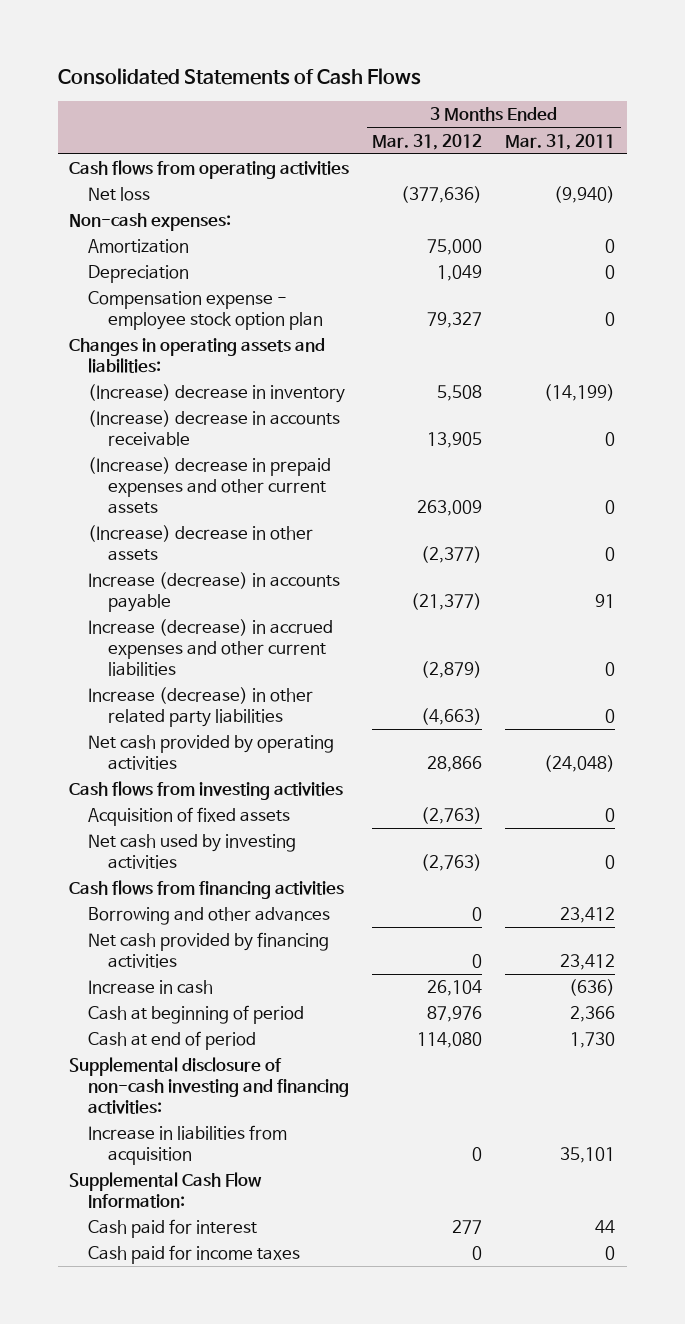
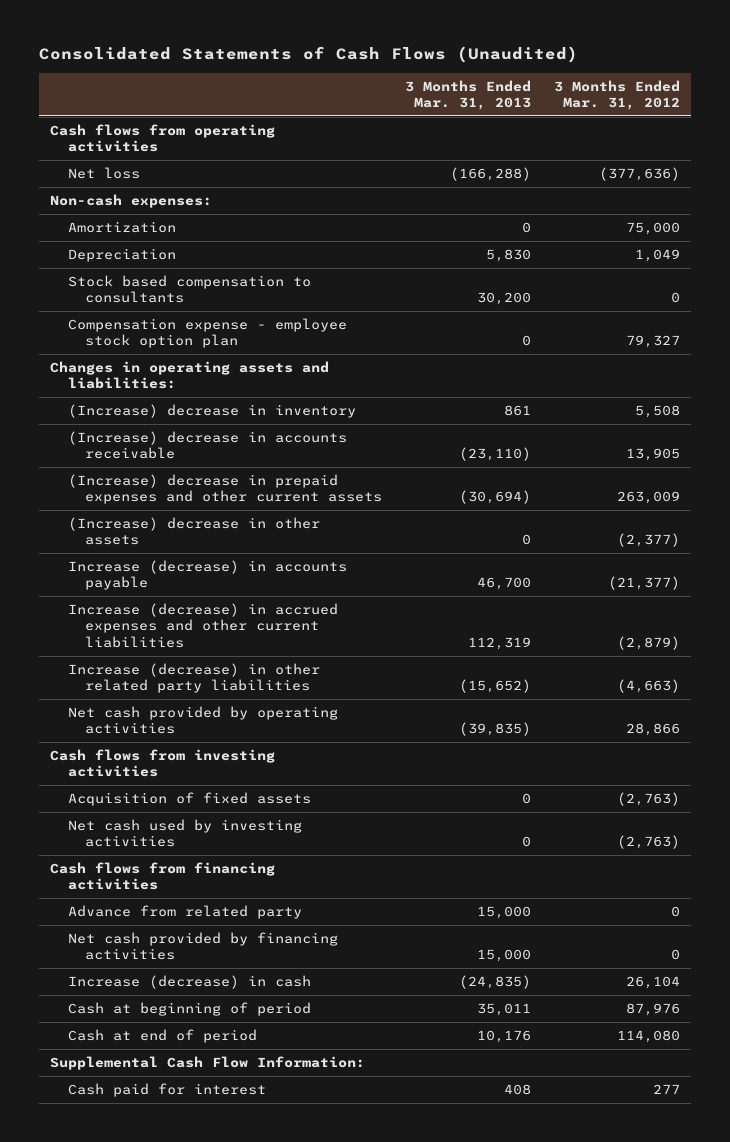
[57,68,421,86] Consolidated Statements of Cash Flows -> [38,46,578,64] Consolidated Statements of Cash Flows (Unaudited)
[505,133,616,150] Mar. 31, 2011 -> none
none -> [404,79,531,110] 3 Months Ended Mar. 31, 2013
none -> [67,274,311,304] Stock based compensation to consultants
[88,907,331,926] Borrowing and other advances -> none
none -> [67,904,302,919] Advance from related party
[88,980,214,995] Increase in cash -> [67,974,311,989] Increase (decrease) in cash
[69,1057,350,1114] Supplemental disclosure of non-cash investing and financing activities: -> none
[88,1125,288,1165] Increase in liabilities from acquisition -> none
[88,1245,301,1265] Cash paid for income taxes -> none

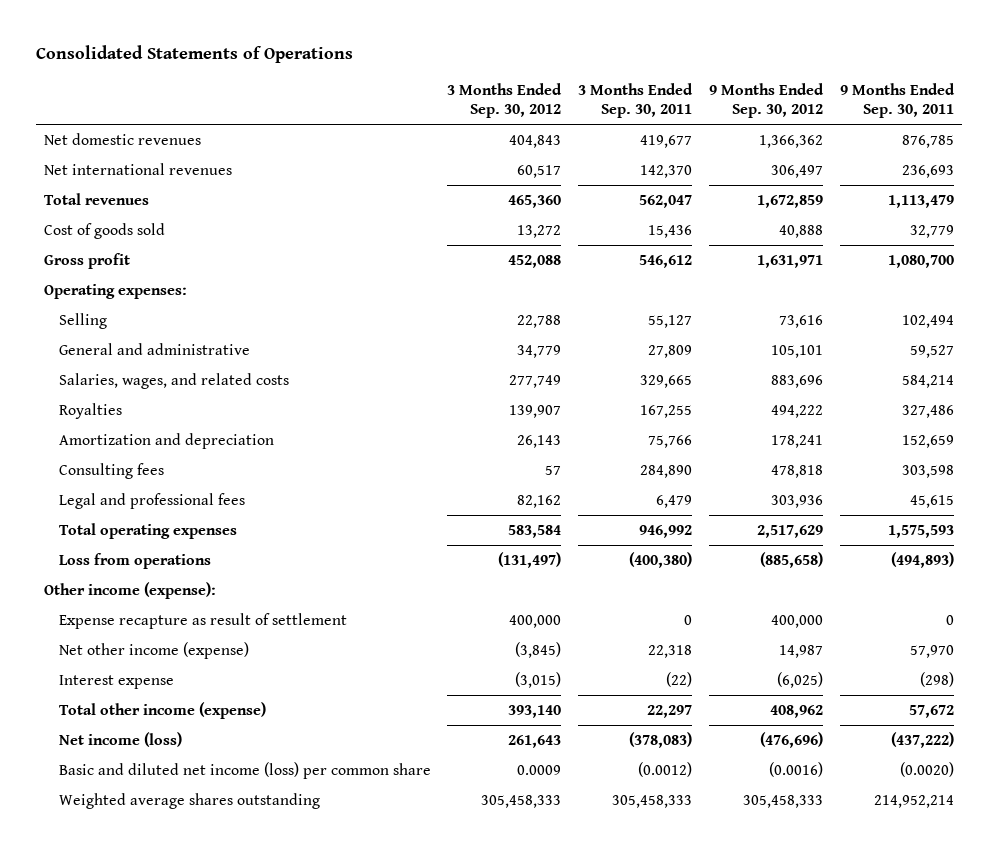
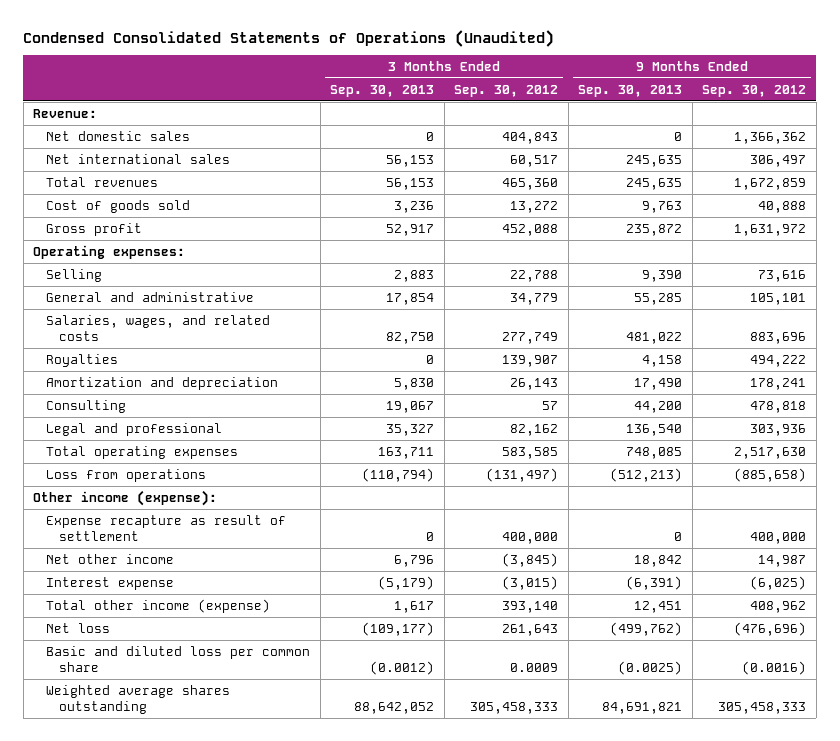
[35,45,353,64] Consolidated Statements of Operations -> [23,29,555,47] Condensed Consolidated Statements of Operations (Unaudited)
[578,82,694,118] 3 Months Ended Sep. 30, 2011 -> none
[839,82,955,118] 9 Months Ended Sep. 30, 2011 -> none
none -> [330,84,435,97] Sep. 30, 2013
none -> [578,84,683,97] Sep. 30, 2013
none -> [33,108,98,118] Revenue:
[43,132,201,145] Net domestic revenues -> [46,130,191,141] Net domestic sales
[43,162,232,175] Net international revenues -> [46,153,231,164] Net international sales
[757,254,824,268] 1,631,971 -> [734,223,807,236] 1,631,972
[58,462,164,479] Consulting fees -> [46,399,127,413] Consulting
[58,492,245,509] Legal and professional fees -> [46,422,223,436] Legal and professional
[508,524,562,538] 583,584 -> [502,446,559,459] 583,585
[757,524,824,538] 2,517,629 -> [734,446,807,459] 2,517,630
[58,641,249,659] Net other income (expense) -> [46,553,175,564] Net other income
[58,731,182,747] Net income (loss) -> [46,622,111,633] Net loss
[58,761,431,779] Basic and diluted net income (loss) per common share -> [46,645,311,672] Basic and diluted loss per common share

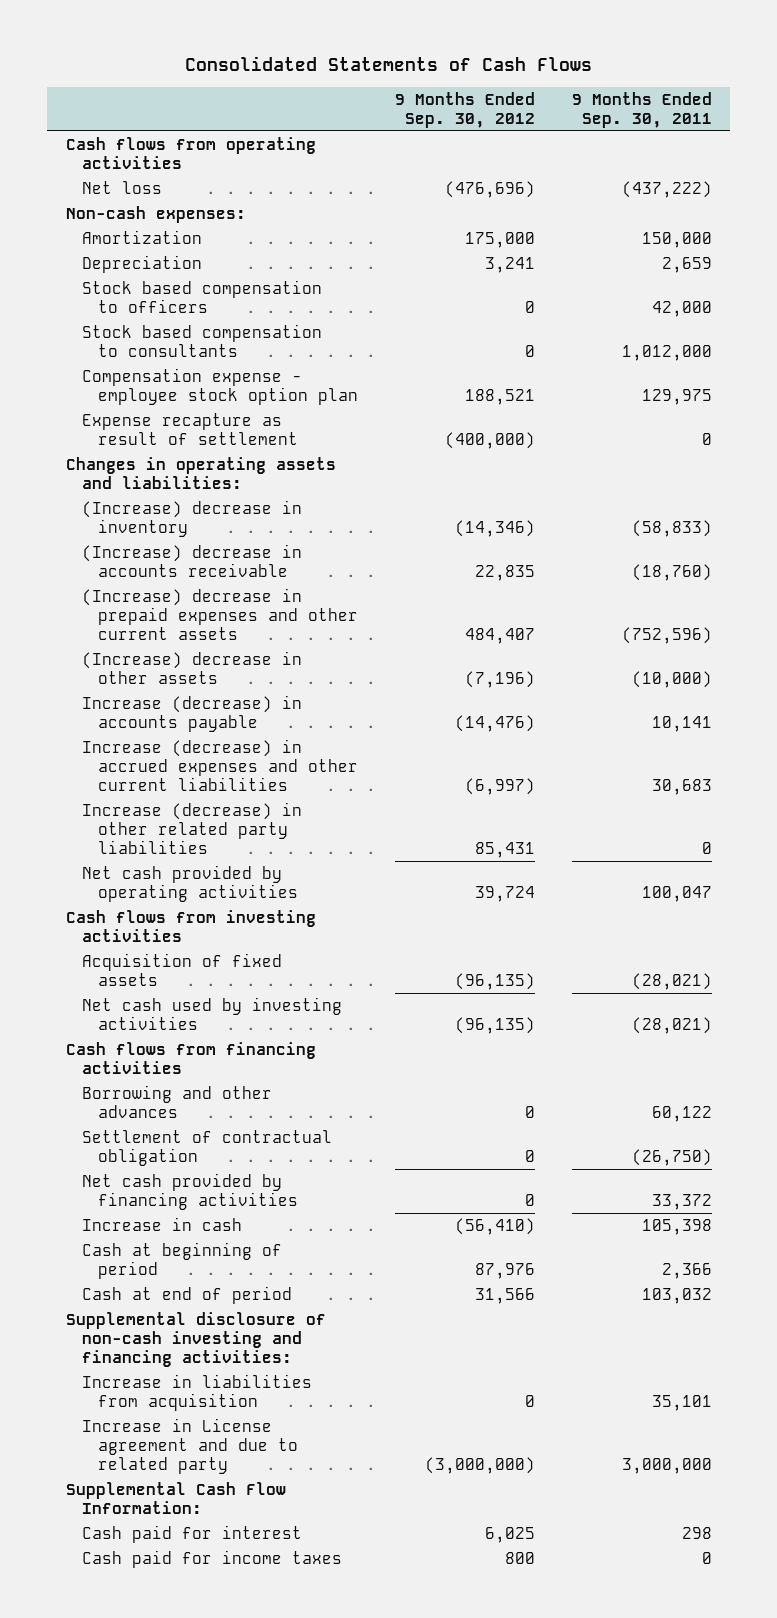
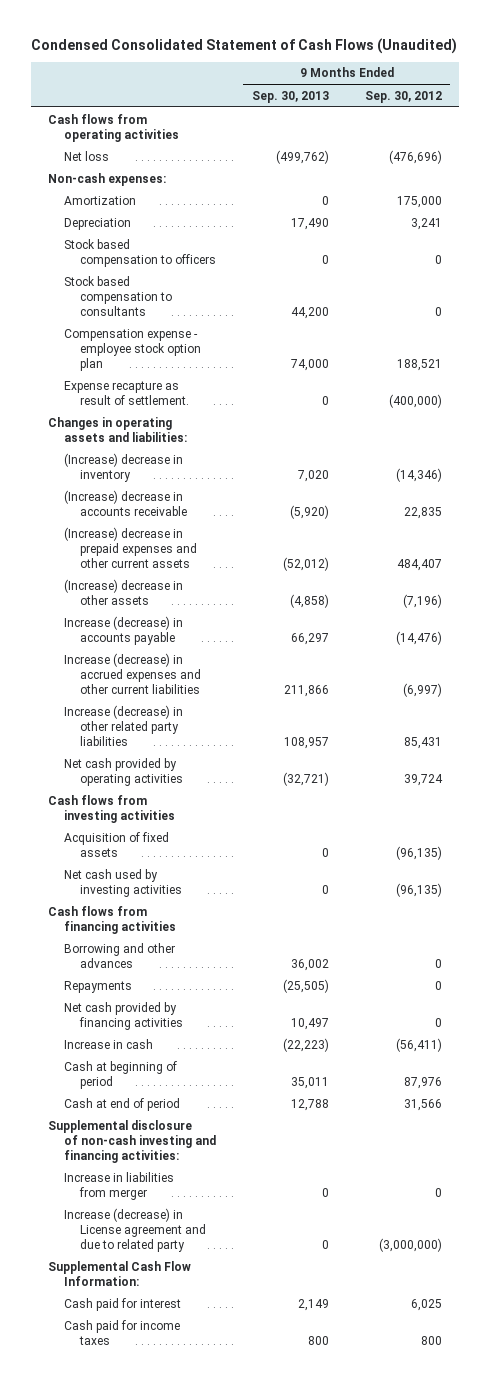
[184,56,592,72] Consolidated Statements of Cash Flows -> [30,37,457,54] Condensed Consolidated Statement of Cash Flows (Unaudited)
[571,91,712,128] 9 Months Ended Sep. 30, 2011 -> none
none -> [251,90,329,103] Sep. 30, 2013
[81,413,299,445] Expense recapture as result of settlement -> [64,380,189,405] Expense recapture as result of settlement.
[81,1130,332,1166] Settlement of contractual obligation -> none
none -> [64,980,133,993] Repayments
[454,1218,535,1236] (56,410) -> [395,1037,442,1052] (56,411)
[81,1374,312,1411] Increase in liabilities from acquisition -> [64,1171,175,1200] Increase in liabilities from merger
[81,1418,299,1474] Increase in License agreement and due to related party -> [64,1207,206,1252] Increase (decrease) in License agreement and due to related party

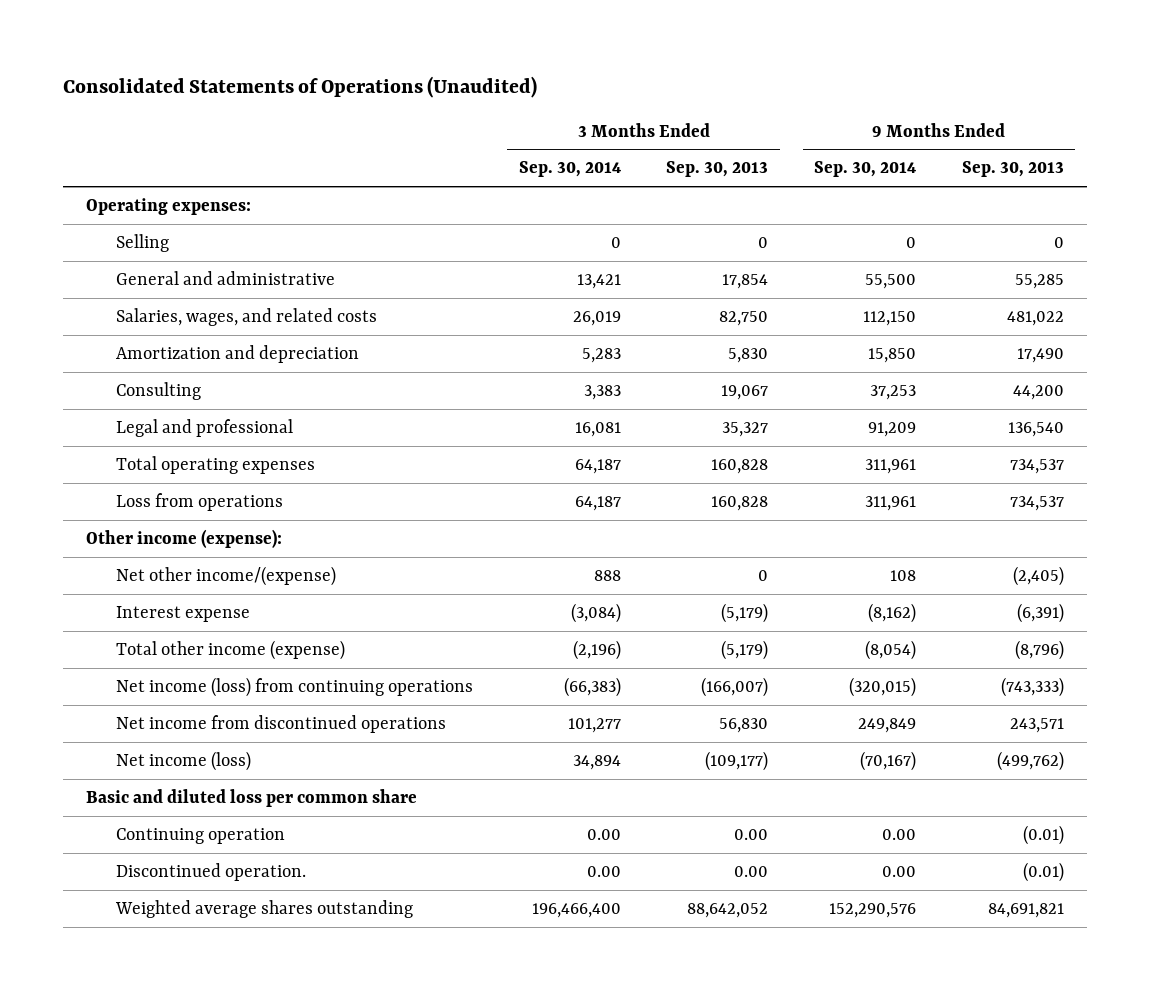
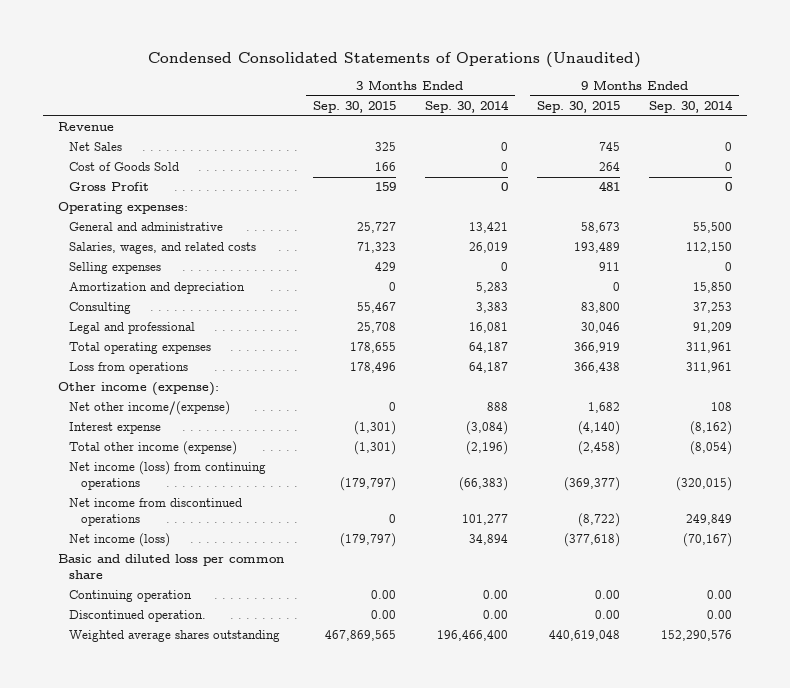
[62,76,537,99] Consolidated Statements of Operations (Unaudited) -> [147,51,641,68] Condensed Consolidated Statements of Operations (Unaudited)
[666,161,769,178] Sep. 30, 2013 -> none
[962,161,1065,178] Sep. 30, 2013 -> none
none -> [312,101,396,114] Sep. 30, 2015
none -> [537,101,621,114] Sep. 30, 2015
none -> [57,122,114,132] Revenue
none -> [69,142,123,152] Net Sales
none -> [69,162,180,172] Cost of Goods Sold
none -> [69,182,150,192] Gross Profit
[115,233,169,252] Selling -> none
none -> [69,262,162,275] Selling expenses

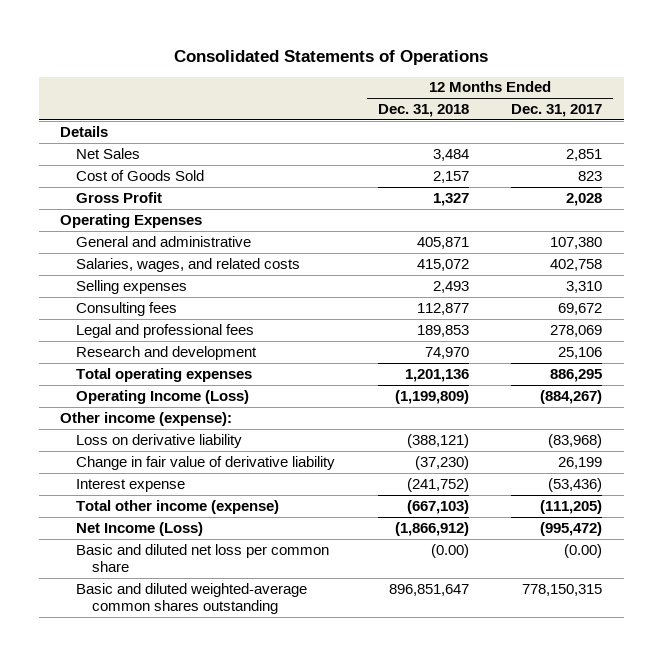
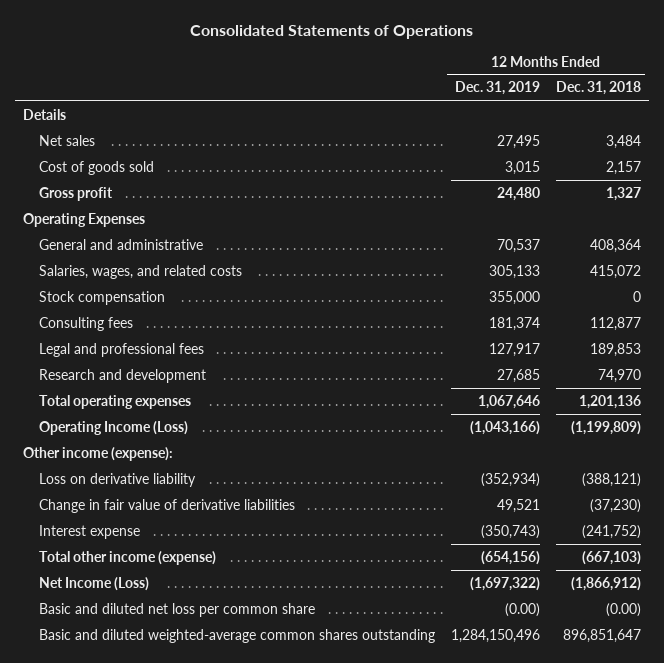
[511,104,603,118] Dec. 31, 2017 -> none
none -> [454,81,540,96] Dec. 31, 2019
[76,147,141,159] Net Sales -> [38,134,95,146] Net sales
[76,169,205,181] Cost of Goods Sold -> [38,160,154,175] Cost of goods sold
[76,191,163,203] Gross Profit -> [38,186,113,201] Gross profit
[416,236,469,249] 405,871 -> [589,238,641,253] 408,364
[76,279,188,294] Selling expenses -> none
none -> [38,290,165,305] Stock compensation
[76,455,336,470] Change in fair value of derivative liability -> [38,498,295,513] Change in fair value of derivative liabilities

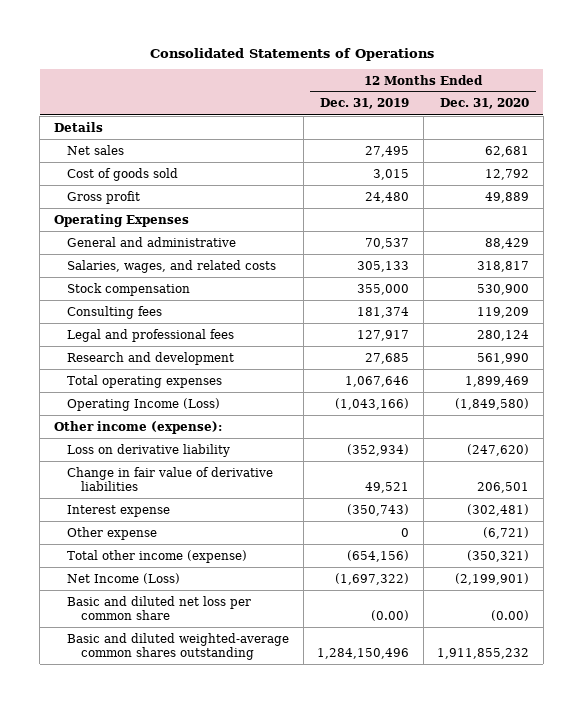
[555,81,641,96] Dec. 31, 2018 -> none
none -> [440,98,530,110] Dec. 31, 2020
none -> [67,526,158,540] Other expense

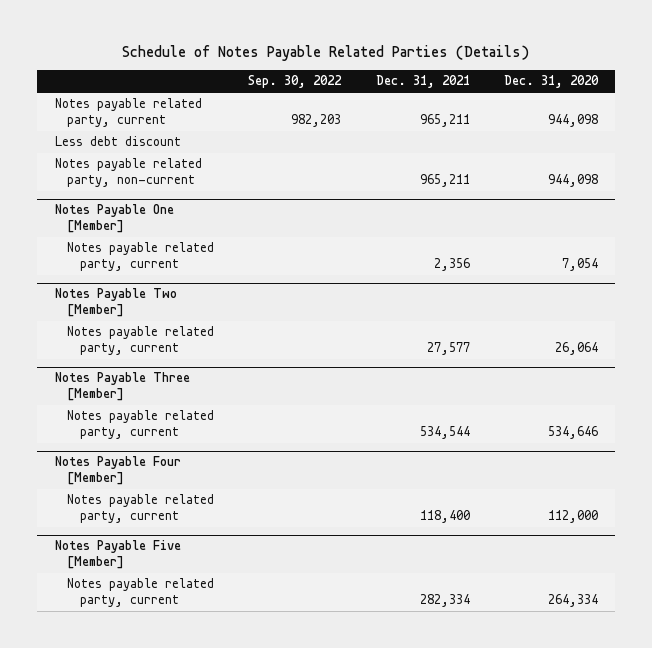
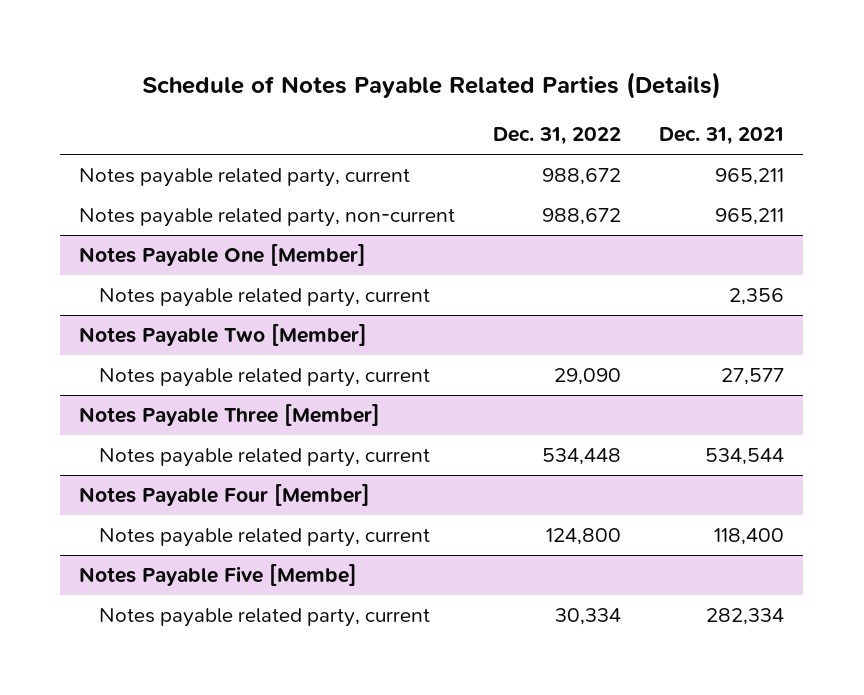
[248,75,343,89] Sep. 30, 2022 -> none
[503,75,599,89] Dec. 31, 2020 -> none
none -> [493,127,622,146] Dec. 31, 2022
[54,136,181,147] Less debt discount -> none
[54,540,181,570] Notes Payable Five [Member] -> [79,564,358,587] Notes Payable Five [Membe]

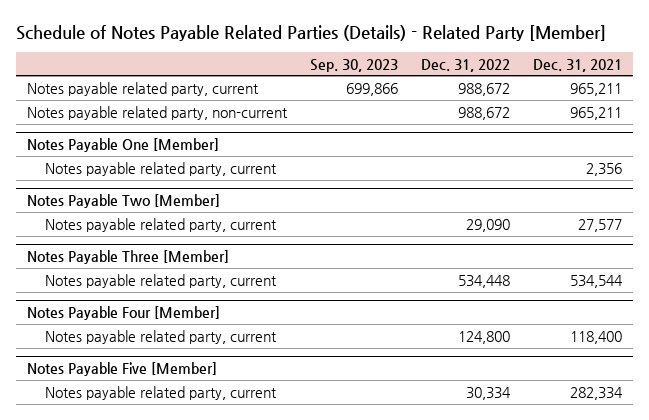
[141,71,721,99] Schedule of Notes Payable Related Parties (Details) -> [15,24,606,41] Schedule of Notes Payable Related Parties (Details) - Related Party [Member]
none -> [310,58,399,72] Sep. 30, 2023
[79,564,358,587] Notes Payable Five [Membe] -> [27,361,218,376] Notes Payable Five [Member]

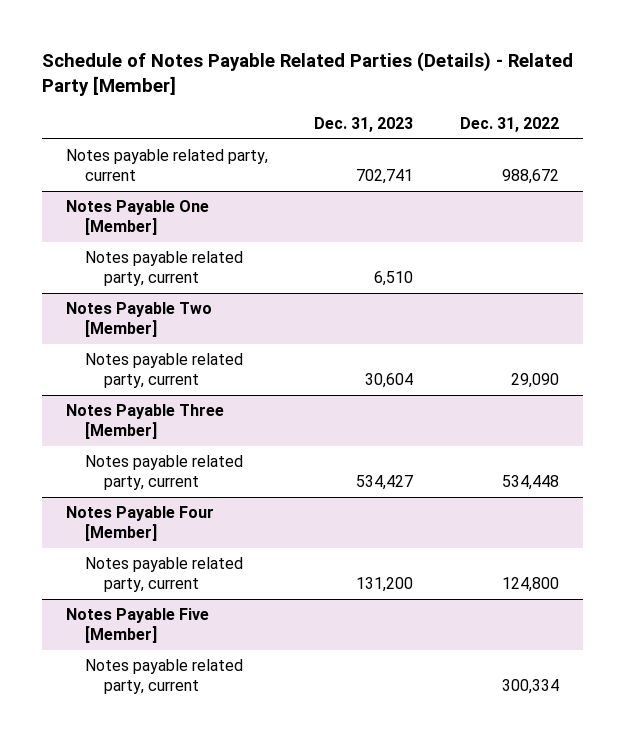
[310,58,399,72] Sep. 30, 2023 -> none
[532,58,622,72] Dec. 31, 2021 -> none
none -> [314,116,414,132] Dec. 31, 2023
[27,105,289,120] Notes payable related party, non-current -> none
[466,386,512,400] 30,334 -> [502,679,560,695] 300,334

